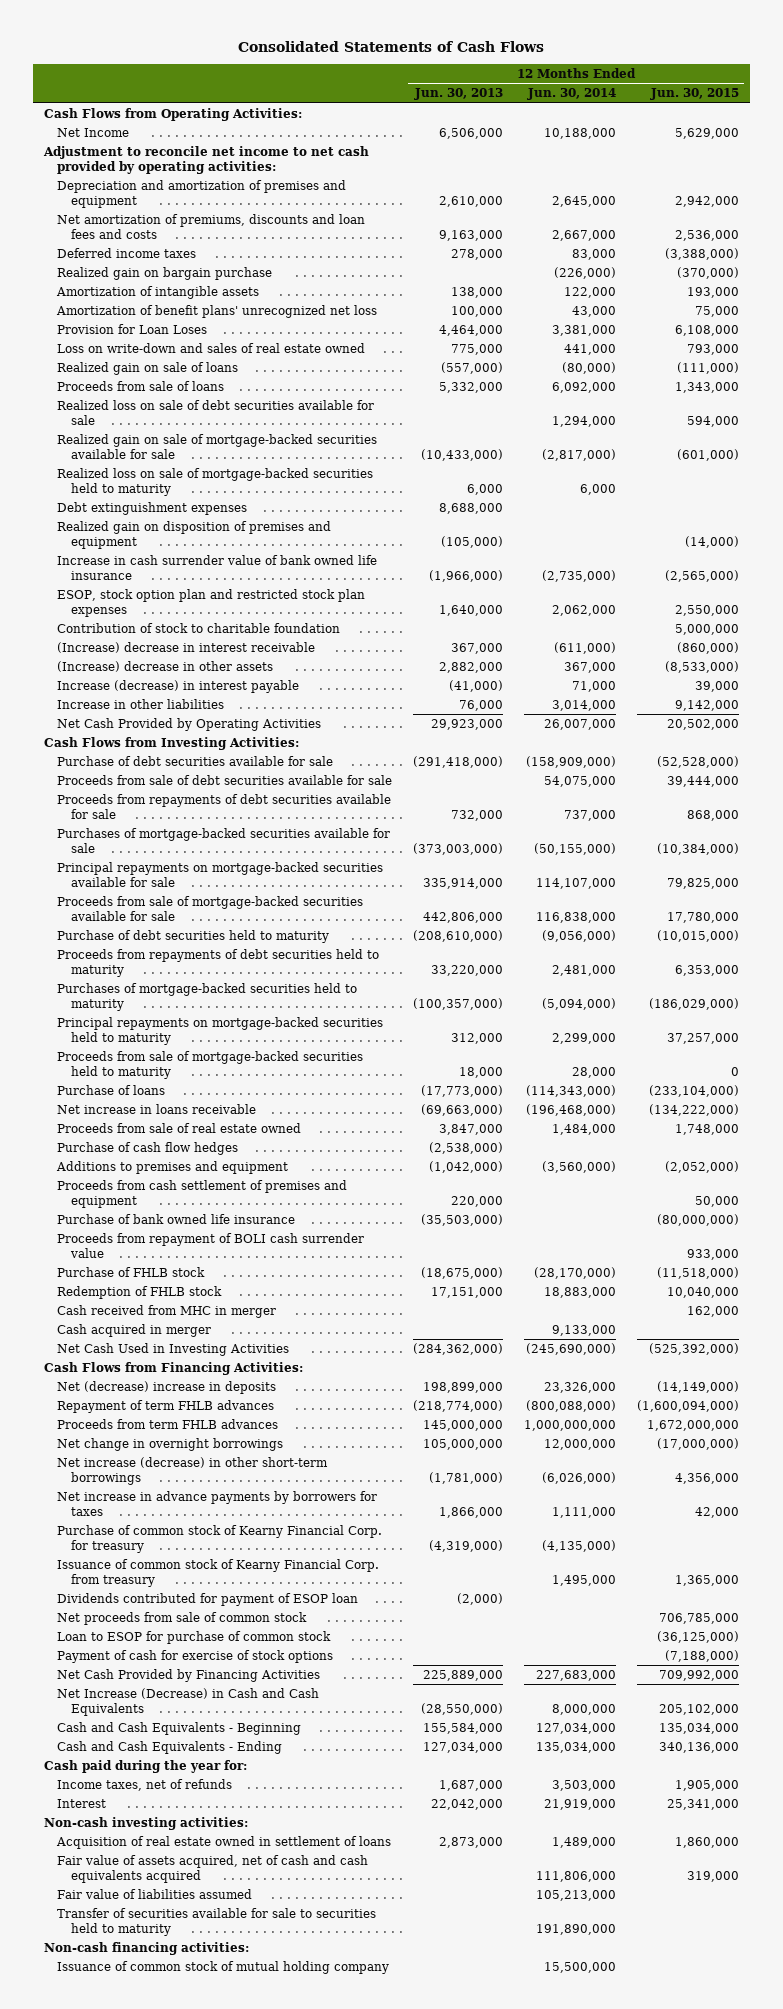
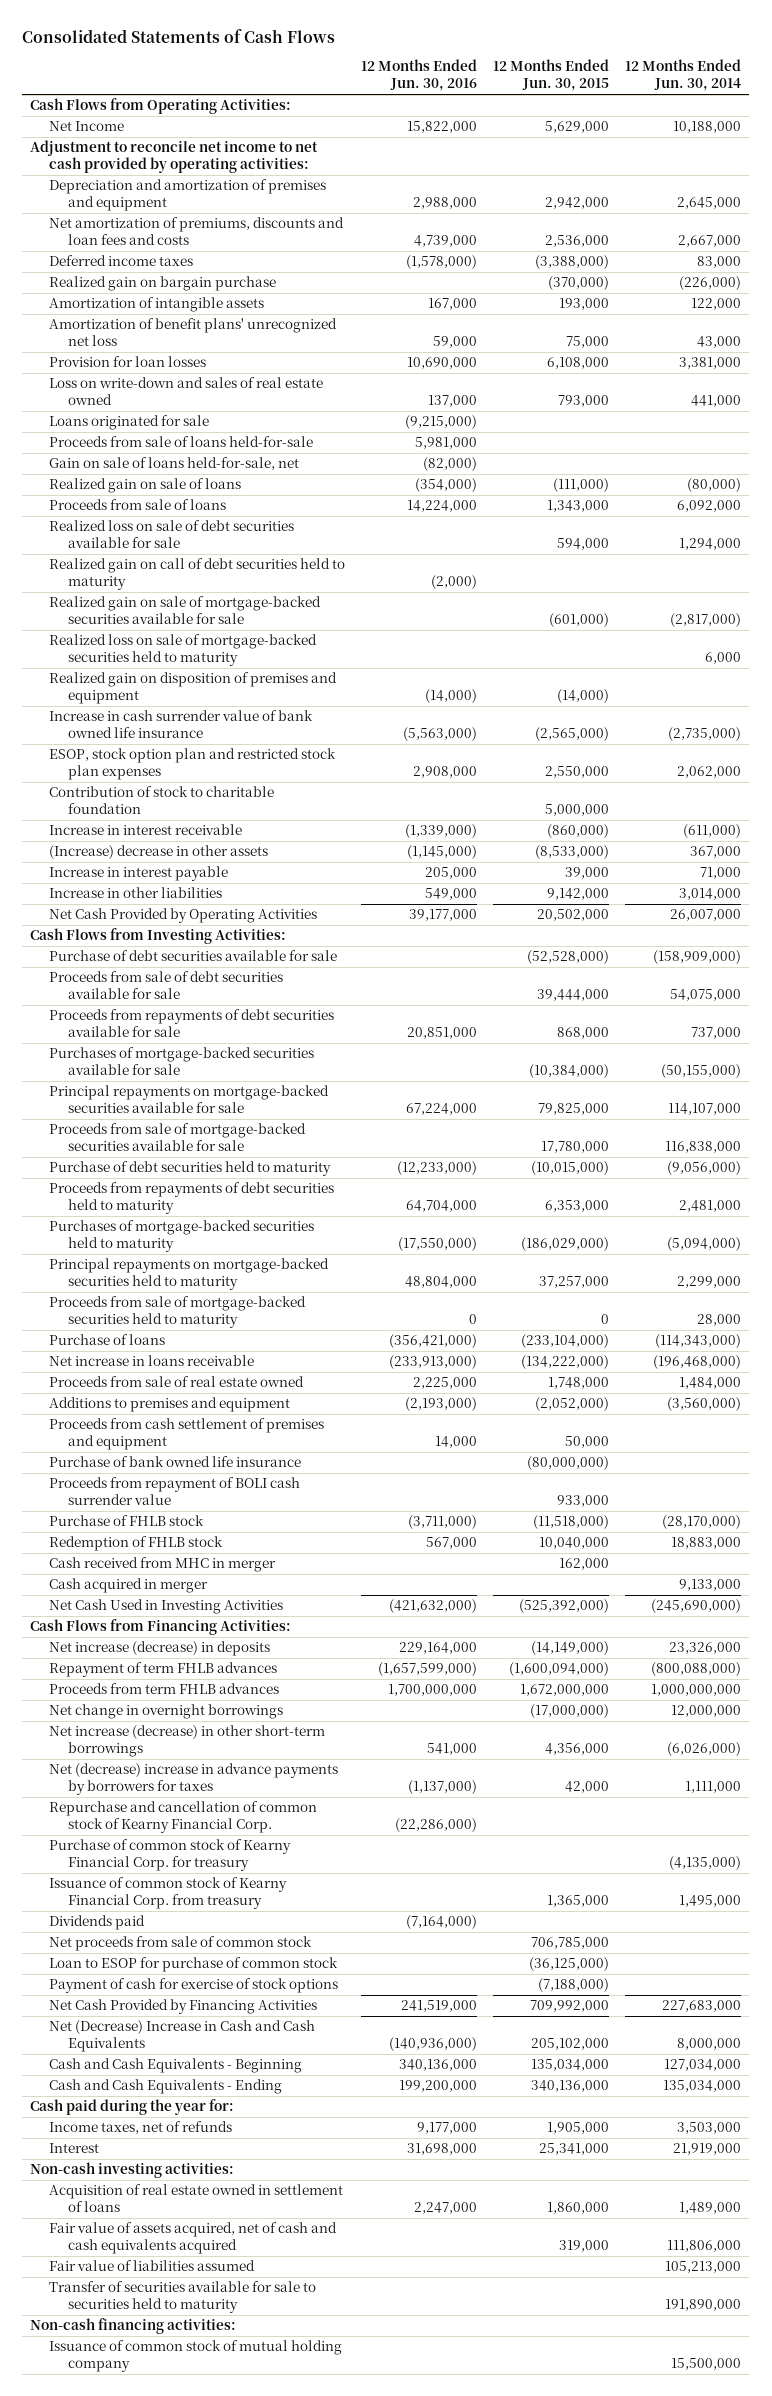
[414,88,504,101] Jun. 30, 2013 -> none
none -> [361,59,478,92] 12 Months Ended Jun. 30, 2016
[57,324,208,335] Provision for Loan Loses -> [49,356,207,368] Provision for loan losses
none -> [49,415,210,431] Loans originated for sale
none -> [49,436,314,448] Proceeds from sale of loans held-for-sale
none -> [49,457,300,471] Gain on sale of loans held-for-sale, net
none -> [49,558,346,591] Realized gain on call of debt securities held to maturity
[57,502,248,516] Debt extinguishment expenses -> none
[57,642,316,654] (Increase) decrease in interest receivable -> [49,824,243,836] Increase in interest receivable
[57,680,300,694] Increase (decrease) in interest payable -> [49,866,229,882] Increase in interest payable
[57,1142,239,1156] Purchase of cash flow hedges -> none
[57,1381,277,1395] Net (decrease) increase in deposits -> [49,1641,271,1657] Net increase (decrease) in deposits
[57,1491,378,1516] Net increase in advance payments by borrowers for taxes -> [49,1763,339,1796] Net (decrease) increase in advance payments by borrowers for taxes
none -> [49,1801,318,1834] Repurchase and cancellation of common stock of Kearny Financial Corp.
[57,1593,359,1607] Dividends contributed for payment of ESOP loan -> none
none -> [49,1915,146,1931] Dividends paid
[57,1688,320,1716] Net Increase (Decrease) in Cash and Cash Equivalents -> [49,2020,316,2053] Net (Decrease) Increase in Cash and Cash Equivalents

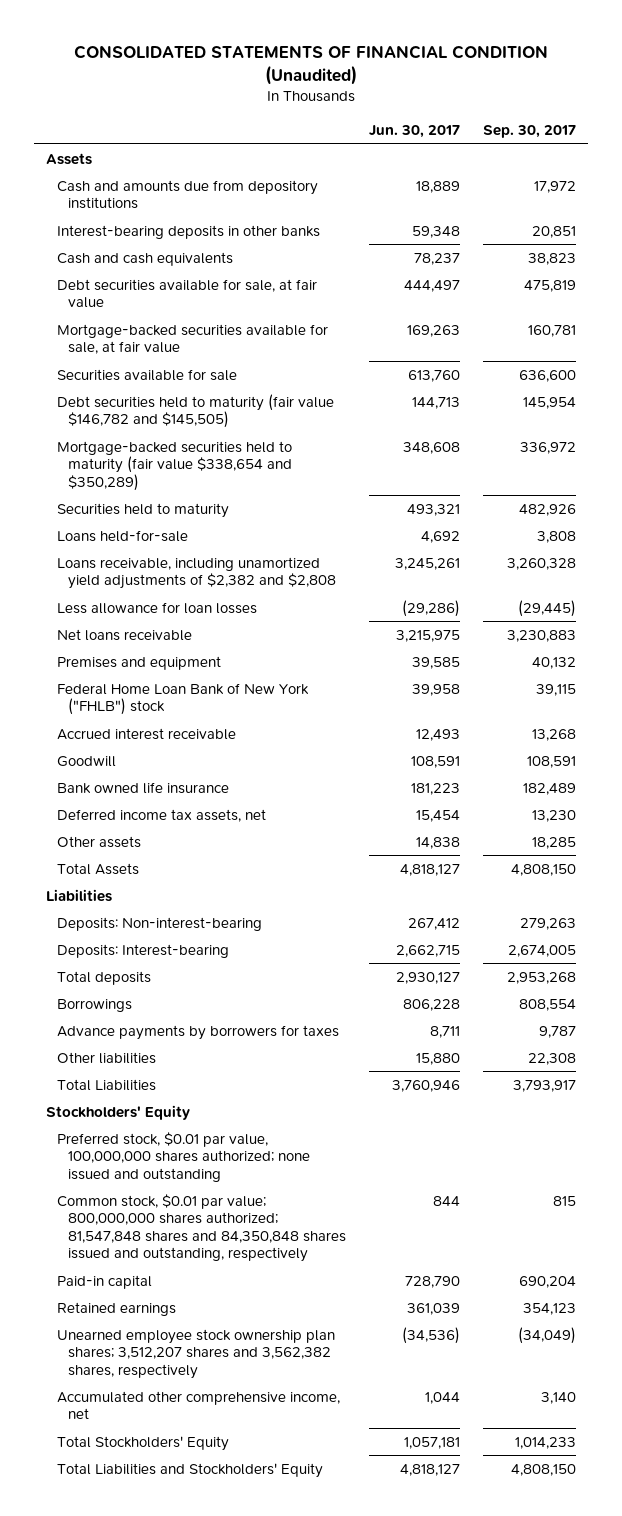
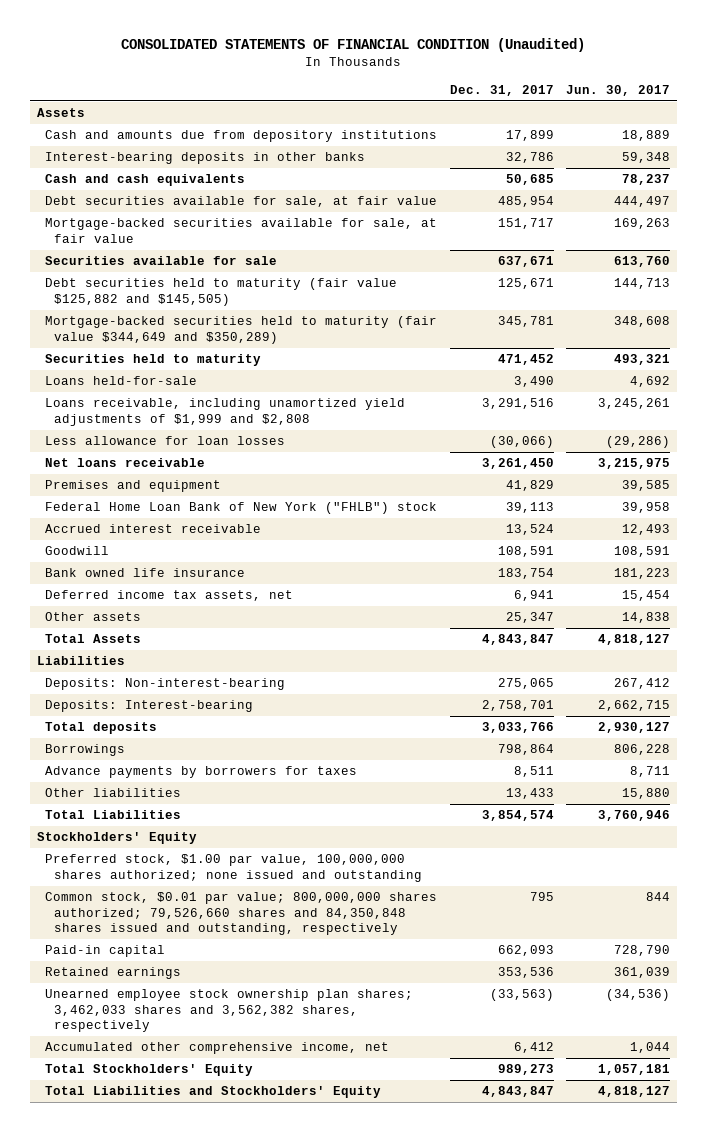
[483,124,577,138] Sep. 30, 2017 -> none
none -> [449,84,554,96] Dec. 31, 2017
[57,393,335,429] Debt securities held to maturity (fair value $146,782 and $145,505) -> [45,278,398,306] Debt securities held to maturity (fair value $125,882 and $145,505)
[57,440,293,491] Mortgage-backed securities held to maturity (fair value $338,654 and $350,289) -> [45,316,438,344] Mortgage-backed securities held to maturity (fair value $344,649 and $350,289)
[57,556,337,590] Loans receivable, including unamortized yield adjustments of $2,382 and $2,808 -> [45,398,406,426] Loans receivable, including unamortized yield adjustments of $1,999 and $2,808
[57,1131,311,1182] Preferred stock, $0.01 par value, 100,000,000 shares authorized; none issued and outstanding -> [45,854,423,882] Preferred stock, $1.00 par value, 100,000,000 shares authorized; none issued and outstanding
[57,1193,347,1263] Common stock, $0.01 par value; 800,000,000 shares authorized; 81,547,848 shares and 84,350,848 shares issued and outstanding, respectively -> [45,892,438,936] Common stock, $0.01 par value; 800,000,000 shares authorized; 79,526,660 shares and 84,350,848 shares issued and outstanding, respectively
[57,1328,336,1379] Unearned employee stock ownership plan shares; 3,512,207 shares and 3,562,382 shares, respectively -> [45,989,414,1033] Unearned employee stock ownership plan shares; 3,462,033 shares and 3,562,382 shares, respectively

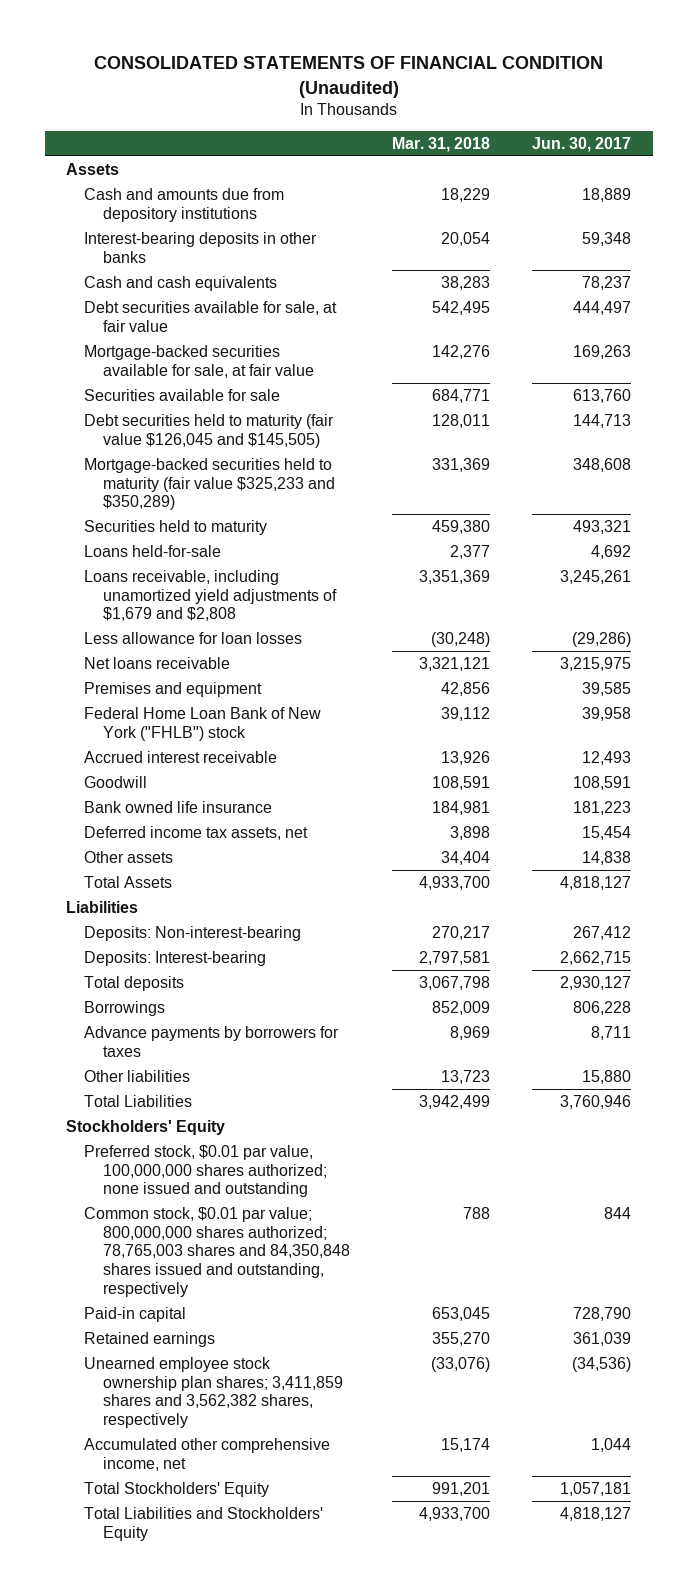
[449,84,554,96] Dec. 31, 2017 -> none
none -> [391,136,490,152] Mar. 31, 2018
[45,278,398,306] Debt securities held to maturity (fair value $125,882 and $145,505) -> [84,413,335,448] Debt securities held to maturity (fair value $126,045 and $145,505)
[45,316,438,344] Mortgage-backed securities held to maturity (fair value $344,649 and $350,289) -> [84,457,335,511] Mortgage-backed securities held to maturity (fair value $325,233 and $350,289)
[45,398,406,426] Loans receivable, including unamortized yield adjustments of $1,999 and $2,808 -> [84,569,337,622] Loans receivable, including unamortized yield adjustments of $1,679 and $2,808
[45,854,423,882] Preferred stock, $1.00 par value, 100,000,000 shares authorized; none issued and outstanding -> [84,1144,327,1198] Preferred stock, $0.01 par value, 100,000,000 shares authorized; none issued and outstanding
[45,892,438,936] Common stock, $0.01 par value; 800,000,000 shares authorized; 79,526,660 shares and 84,350,848 shares issued and outstanding, respectively -> [84,1206,350,1298] Common stock, $0.01 par value; 800,000,000 shares authorized; 78,765,003 shares and 84,350,848 shares issued and outstanding, respectively
[45,989,414,1033] Unearned employee stock ownership plan shares; 3,462,033 shares and 3,562,382 shares, respectively -> [84,1356,343,1429] Unearned employee stock ownership plan shares; 3,411,859 shares and 3,562,382 shares, respectively

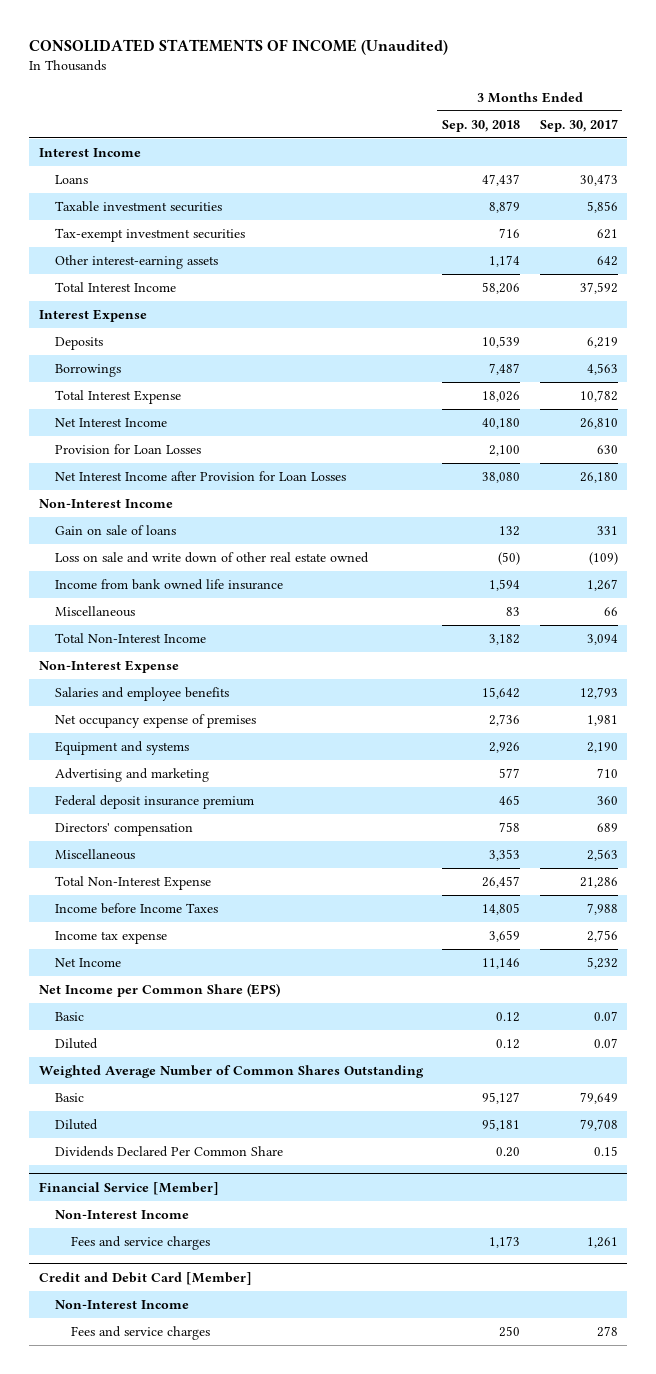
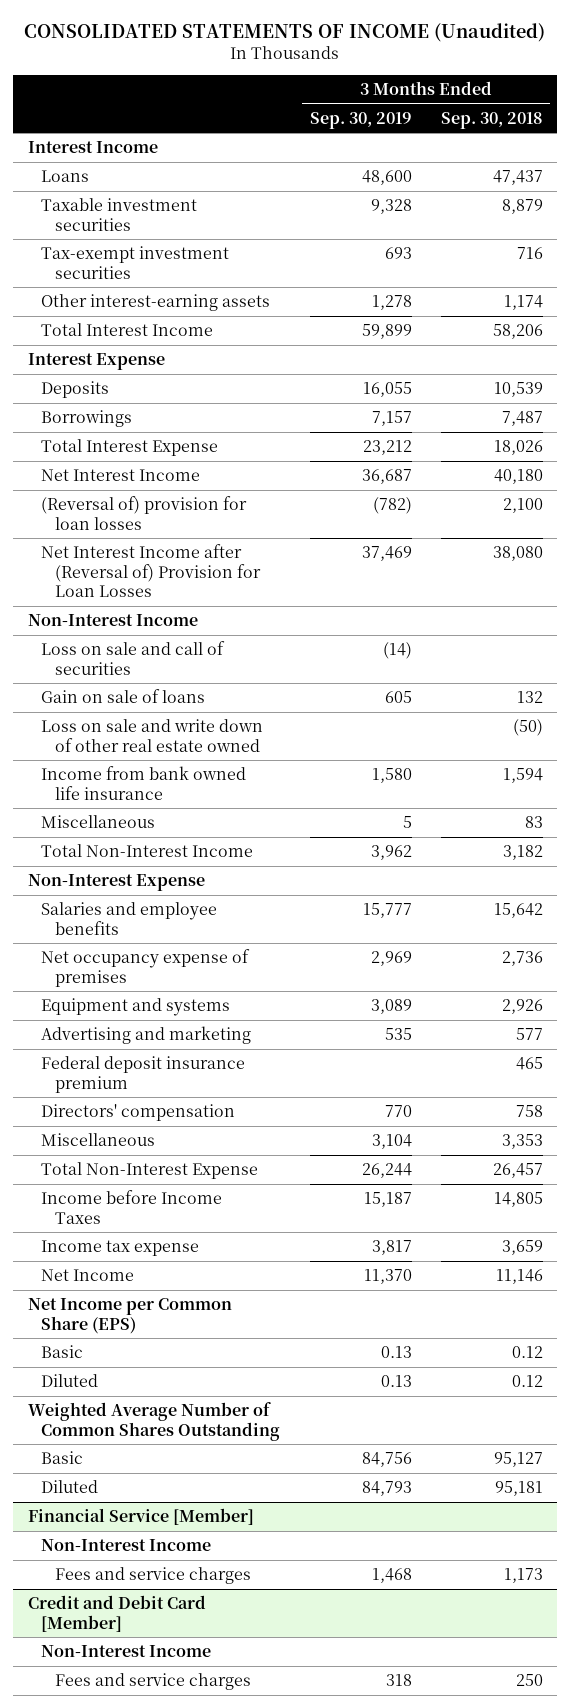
[539,118,618,132] Sep. 30, 2017 -> none
none -> [309,111,412,129] Sep. 30, 2019
[54,444,201,455] Provision for Loan Losses -> [41,496,248,530] (Reversal of) provision for loan losses
[54,471,346,482] Net Interest Income after Provision for Loan Losses -> [41,544,262,598] Net Interest Income after (Reversal of) Provision for Loan Losses
none -> [41,641,226,675] Loss on sale and call of securities
[54,1146,283,1158] Dividends Declared Per Common Share -> none

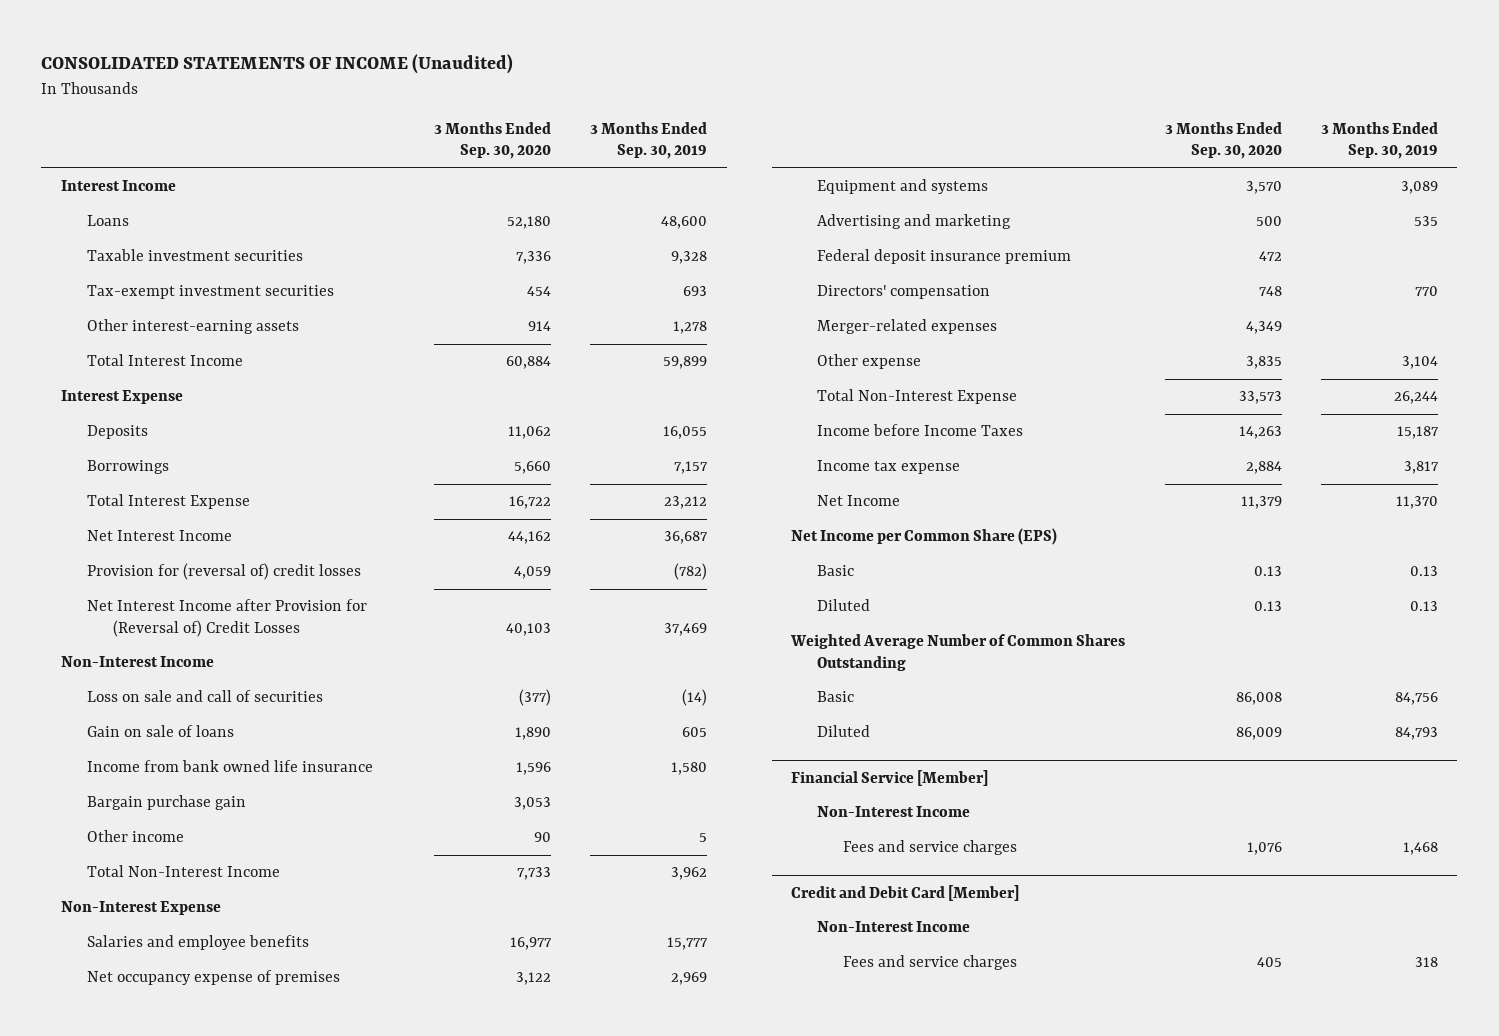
[440,111,543,129] Sep. 30, 2018 -> none
none -> [434,122,552,160] 3 Months Ended Sep. 30, 2020
[41,496,248,530] (Reversal of) provision for loan losses -> [86,563,361,581] Provision for (reversal of) credit losses
[41,544,262,598] Net Interest Income after (Reversal of) Provision for Loan Losses -> [86,599,367,637] Net Interest Income after Provision for (Reversal of) Credit Losses
[41,719,264,752] Loss on sale and write down of other real estate owned -> none
none -> [86,795,246,811] Bargain purchase gain
[41,815,156,829] Miscellaneous -> [86,830,184,843] Other income
none -> [817,319,998,335] Merger-related expenses
[41,1133,156,1147] Miscellaneous -> [817,354,922,370] Other expense

